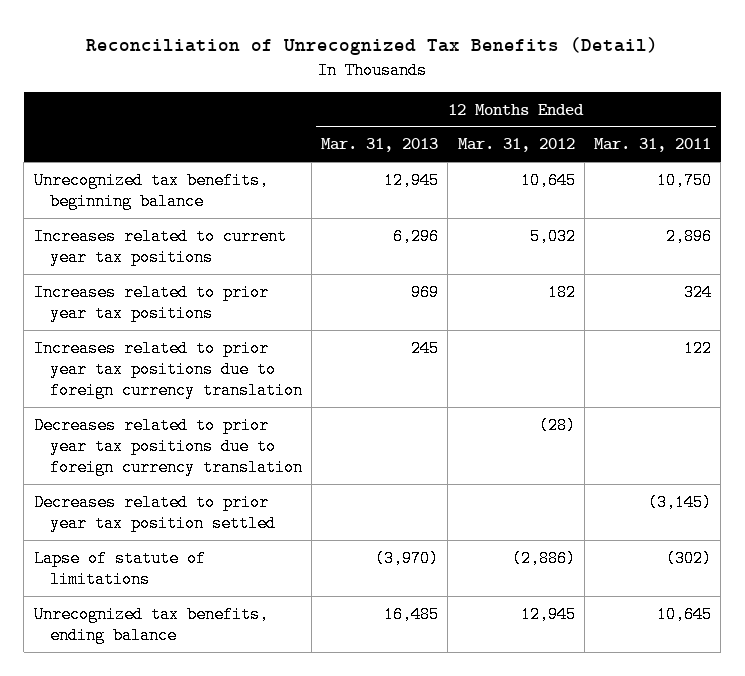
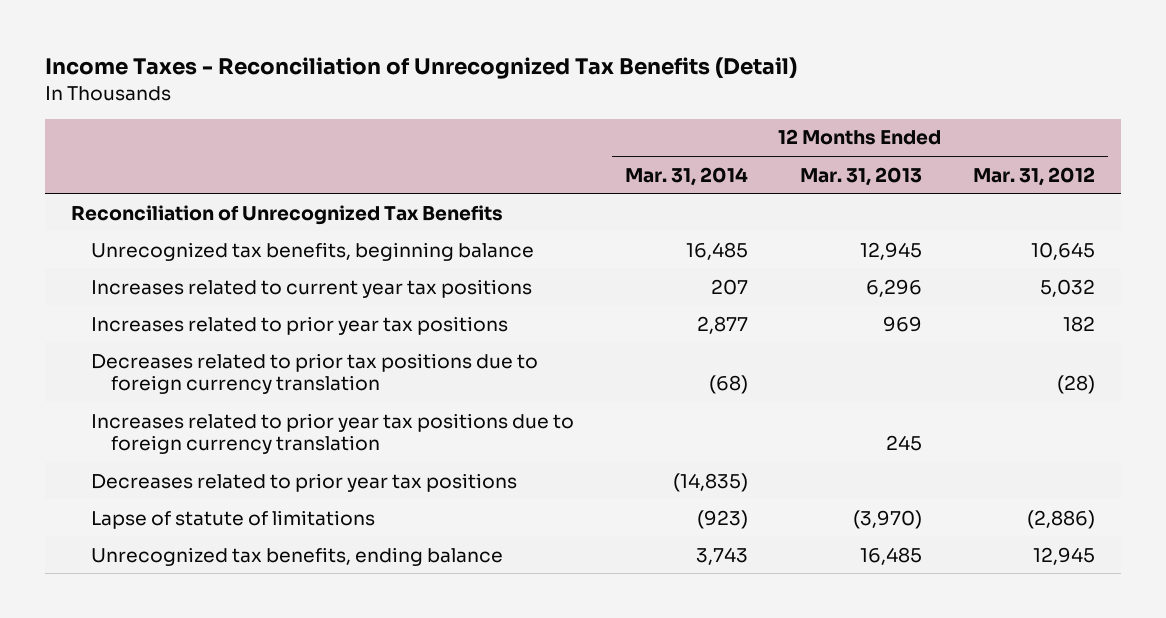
[86,37,659,56] Reconciliation of Unrecognized Tax Benefits (Detail) -> [45,57,798,80] Income Taxes - Reconciliation of Unrecognized Tax Benefits (Detail)
[593,138,711,153] Mar. 31, 2011 -> none
none -> [625,166,749,186] Mar. 31, 2014
none -> [70,204,503,225] Reconciliation of Unrecognized Tax Benefits
none -> [90,352,538,394] Decreases related to prior tax positions due to foreign currency translation
[33,416,303,476] Decreases related to prior year tax positions due to foreign currency translation -> none
[33,493,276,532] Decreases related to prior year tax position settled -> [90,472,517,492] Decreases related to prior year tax positions

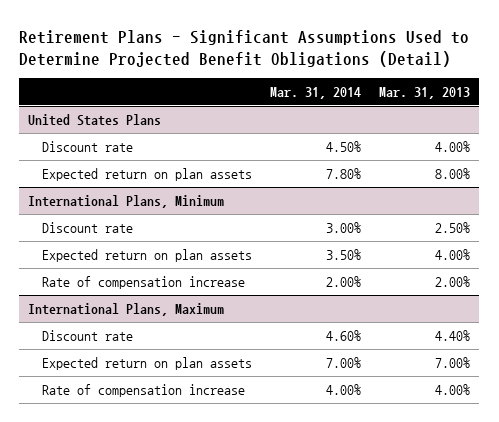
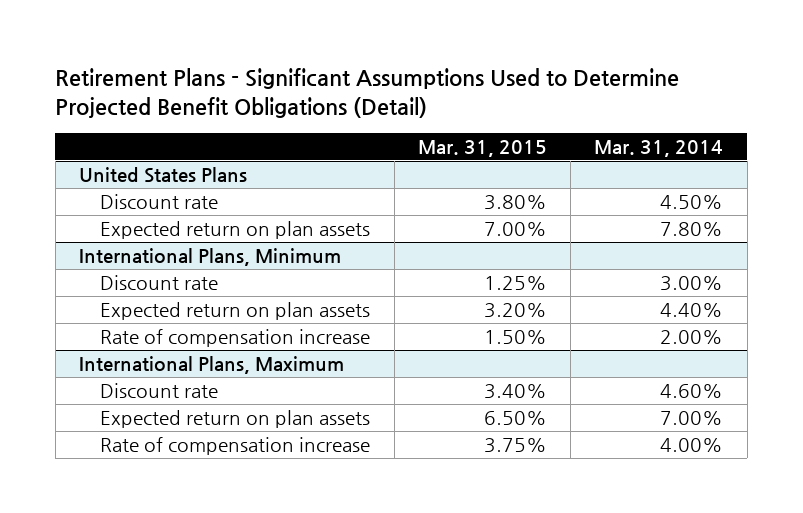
[379,86,471,99] Mar. 31, 2013 -> none
none -> [417,139,547,157] Mar. 31, 2015
[326,248,362,260] 3.50% -> [660,302,724,317] 4.40%

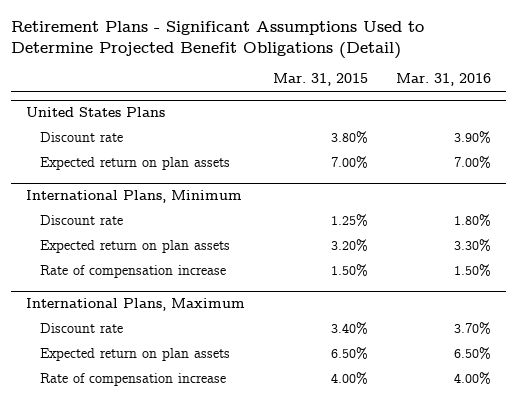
[594,139,724,157] Mar. 31, 2014 -> none
none -> [396,73,492,87] Mar. 31, 2016
[483,437,547,453] 3.75% -> [330,372,368,386] 4.00%

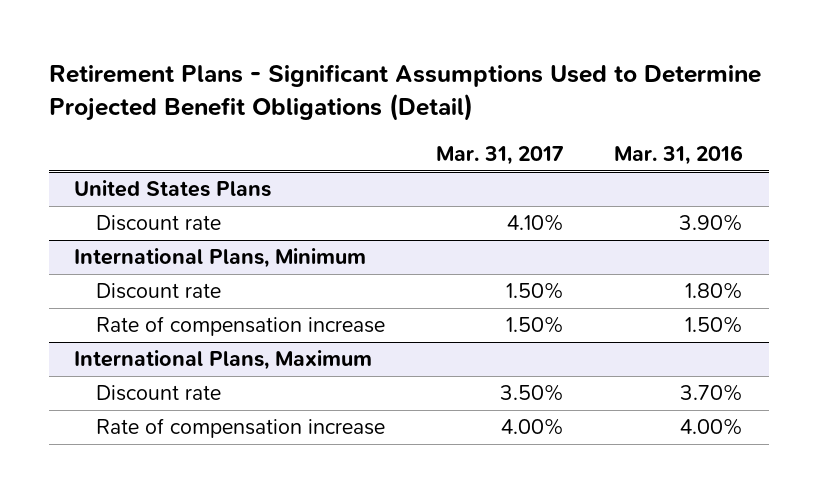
[272,73,368,87] Mar. 31, 2015 -> none
none -> [435,145,564,165] Mar. 31, 2017
[39,157,230,171] Expected return on plan assets -> none
[39,240,230,254] Expected return on plan assets -> none
[39,348,230,362] Expected return on plan assets -> none

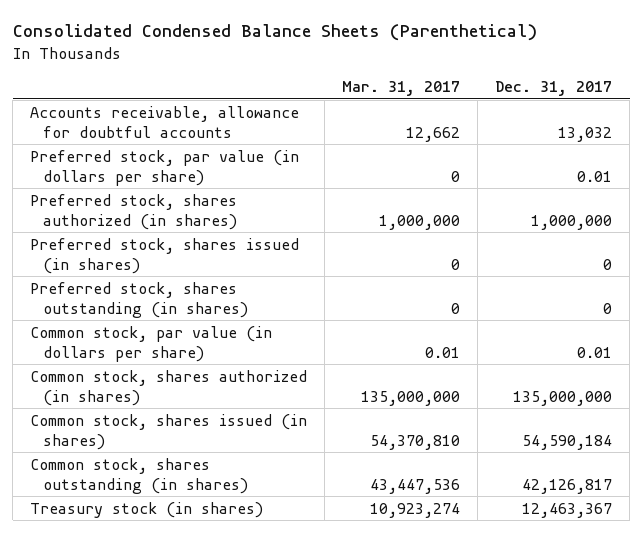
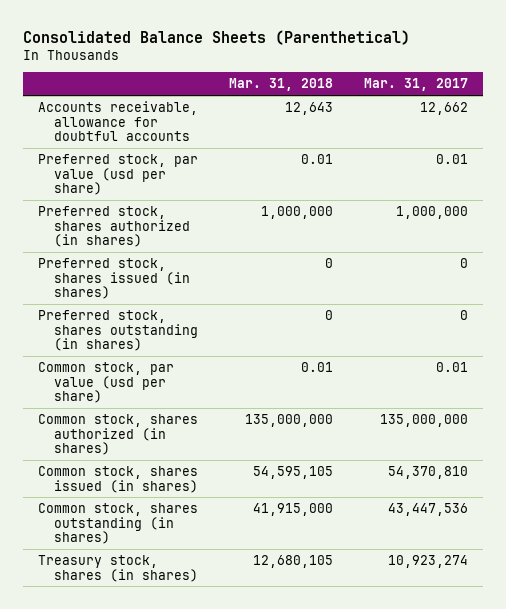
[12,24,537,42] Consolidated Condensed Balance Sheets (Parenthetical) -> [23,29,411,45] Consolidated Balance Sheets (Parenthetical)
[495,80,613,96] Dec. 31, 2017 -> none
none -> [228,78,333,92] Mar. 31, 2018
[30,149,300,186] Preferred stock, par value (in dollars per share) -> [38,153,199,196] Preferred stock, par value (usd per share)
[451,170,461,182] 0 -> [435,153,468,164] 0.01
[30,325,273,362] Common stock, par value (in dollars per share) -> [38,361,175,404] Common stock, par value (usd per share)
[30,501,264,518] Treasury stock (in shares) -> [38,554,199,582] Treasury stock, shares (in shares)

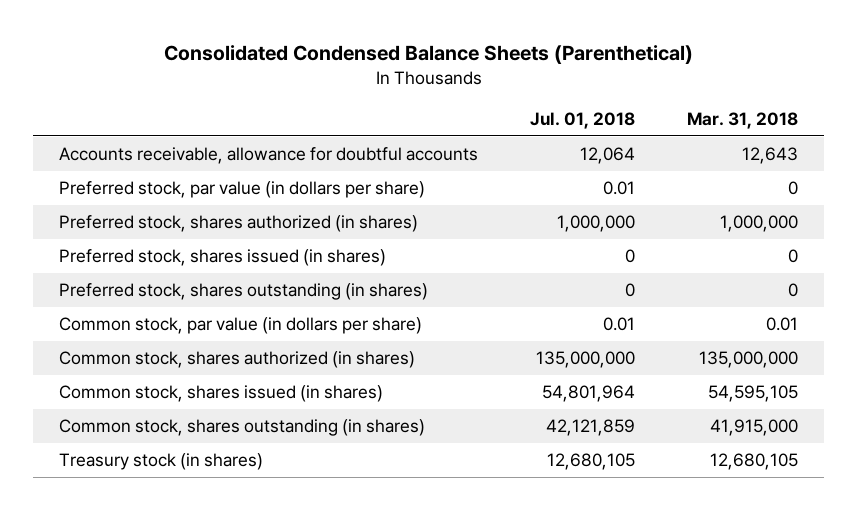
[23,29,411,45] Consolidated Balance Sheets (Parenthetical) -> [163,45,693,65] Consolidated Condensed Balance Sheets (Parenthetical)
[363,78,468,92] Mar. 31, 2017 -> none
none -> [530,111,636,129] Jul. 01, 2018
[38,153,199,196] Preferred stock, par value (usd per share) -> [59,181,426,199] Preferred stock, par value (in dollars per share)
[300,153,333,164] 0.01 -> [788,181,799,196] 0
[38,361,175,404] Common stock, par value (usd per share) -> [59,317,423,335] Common stock, par value (in dollars per share)
[38,554,199,582] Treasury stock, shares (in shares) -> [59,453,264,471] Treasury stock (in shares)

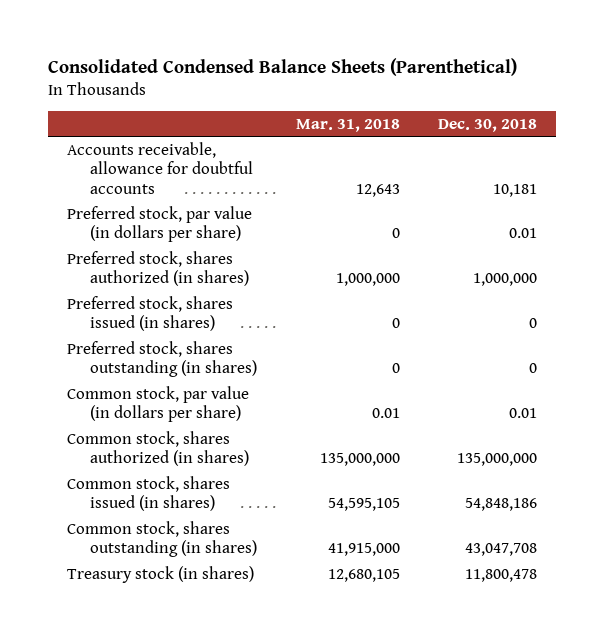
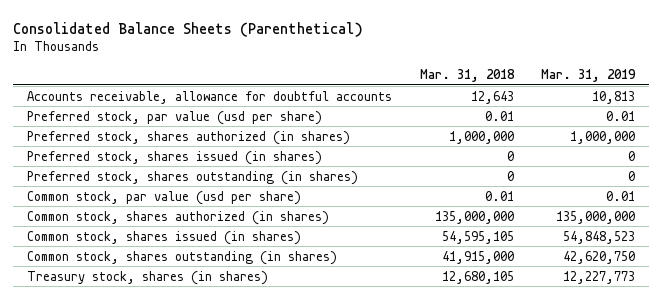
[47,57,517,76] Consolidated Condensed Balance Sheets (Parenthetical) -> [13,21,364,37] Consolidated Balance Sheets (Parenthetical)
[438,118,538,132] Dec. 30, 2018 -> none
none -> [541,69,637,83] Mar. 31, 2019
[66,205,252,243] Preferred stock, par value (in dollars per share) -> [26,110,322,125] Preferred stock, par value (usd per share)
[391,228,400,239] 0 -> [484,110,514,121] 0.01
[66,385,249,423] Common stock, par value (in dollars per share) -> [26,190,301,205] Common stock, par value (usd per share)
[66,565,254,583] Treasury stock (in shares) -> [26,270,268,285] Treasury stock, shares (in shares)

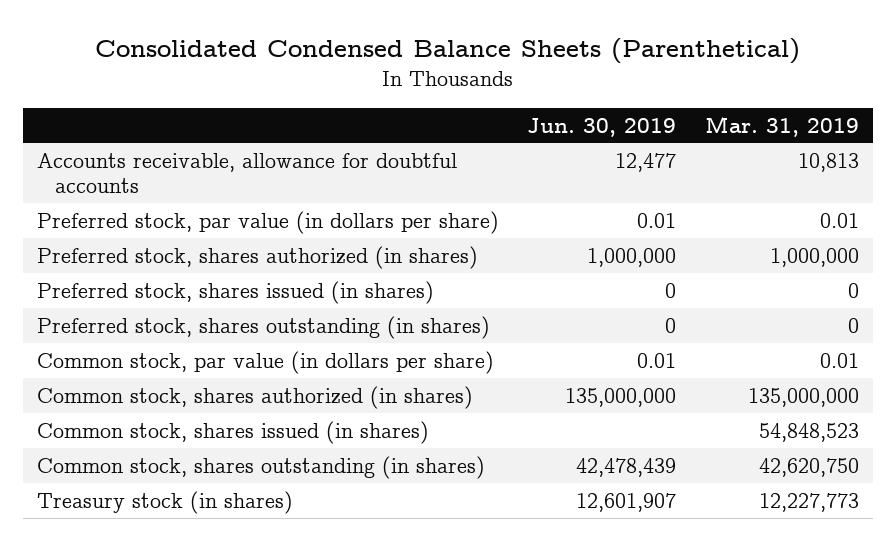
[13,21,364,37] Consolidated Balance Sheets (Parenthetical) -> [94,37,800,64] Consolidated Condensed Balance Sheets (Parenthetical)
[419,69,515,83] Mar. 31, 2018 -> none
none -> [527,117,677,137] Jun. 30, 2019
[26,110,322,125] Preferred stock, par value (usd per share) -> [37,210,500,234] Preferred stock, par value (in dollars per share)
[26,190,301,205] Common stock, par value (usd per share) -> [37,350,495,374] Common stock, par value (in dollars per share)
[26,270,268,285] Treasury stock, shares (in shares) -> [37,490,294,514] Treasury stock (in shares)

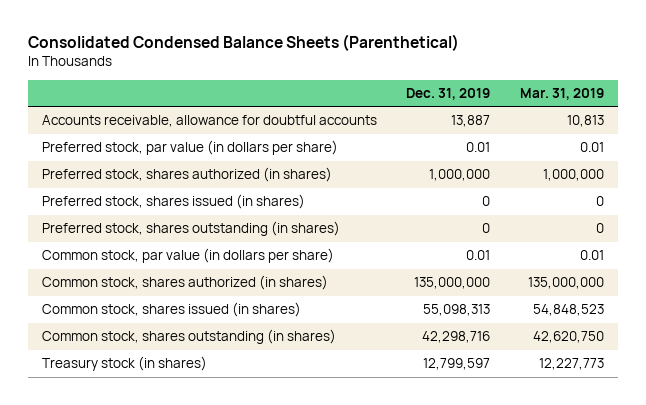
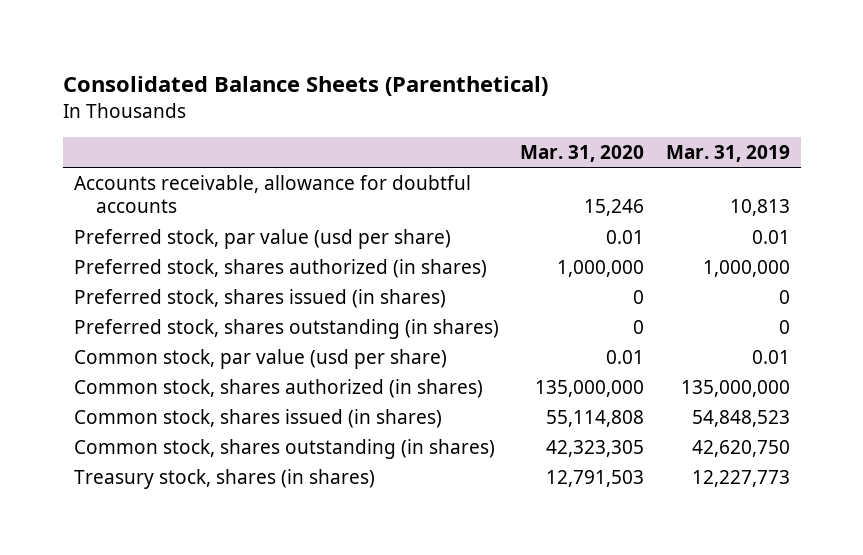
[27,34,459,52] Consolidated Condensed Balance Sheets (Parenthetical) -> [62,76,548,97] Consolidated Balance Sheets (Parenthetical)
[406,88,491,101] Dec. 31, 2019 -> none
none -> [520,144,645,162] Mar. 31, 2020
[42,140,339,156] Preferred stock, par value (in dollars per share) -> [73,228,451,249] Preferred stock, par value (usd per share)
[42,248,335,264] Common stock, par value (in dollars per share) -> [73,348,447,369] Common stock, par value (usd per share)
[42,356,208,372] Treasury stock (in shares) -> [73,468,375,489] Treasury stock, shares (in shares)

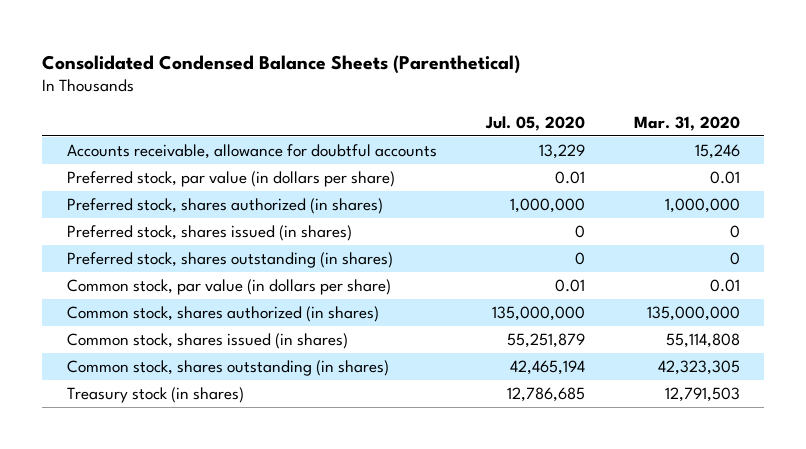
[62,76,548,97] Consolidated Balance Sheets (Parenthetical) -> [42,54,521,74] Consolidated Condensed Balance Sheets (Parenthetical)
[665,144,790,162] Mar. 31, 2019 -> none
none -> [484,115,585,131] Jul. 05, 2020
[73,228,451,249] Preferred stock, par value (usd per share) -> [66,171,395,188] Preferred stock, par value (in dollars per share)
[73,348,447,369] Common stock, par value (usd per share) -> [66,279,391,296] Common stock, par value (in dollars per share)
[73,468,375,489] Treasury stock, shares (in shares) -> [66,387,244,404] Treasury stock (in shares)

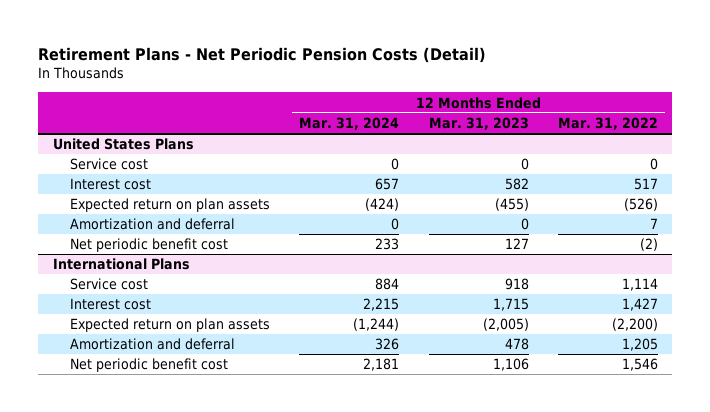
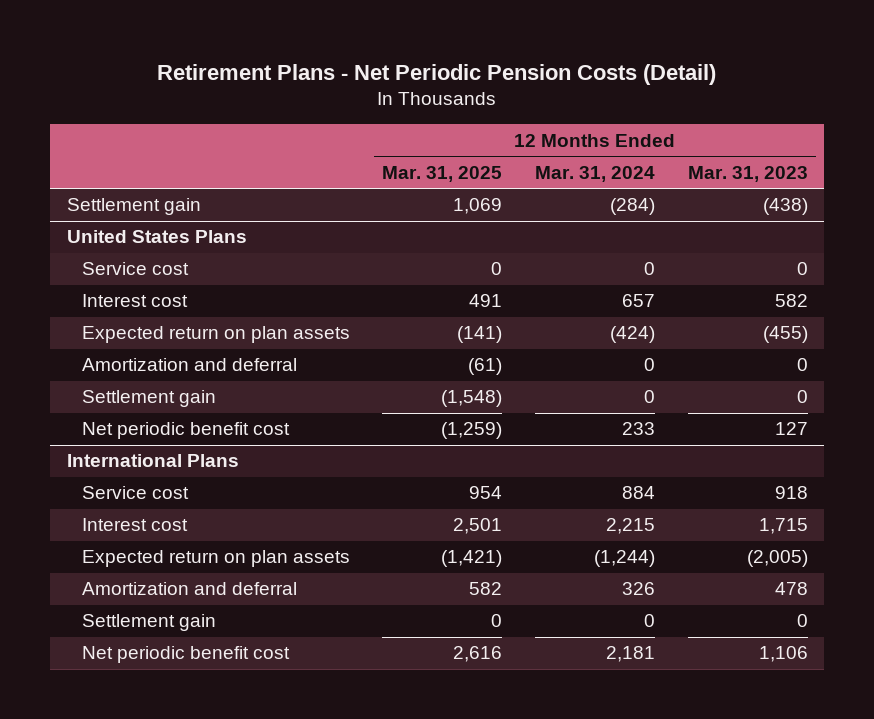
[557,116,658,130] Mar. 31, 2022 -> none
none -> [382,165,503,182] Mar. 31, 2025
none -> [66,198,201,216] Settlement gain
none -> [81,390,216,408] Settlement gain
none -> [81,614,216,632] Settlement gain

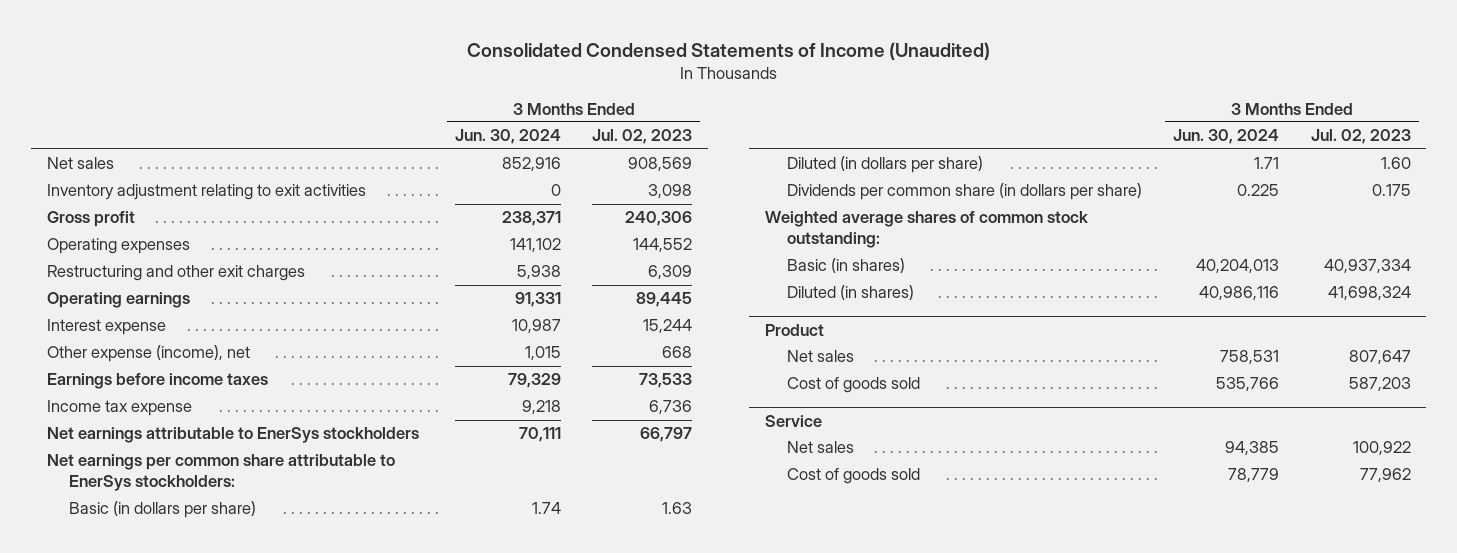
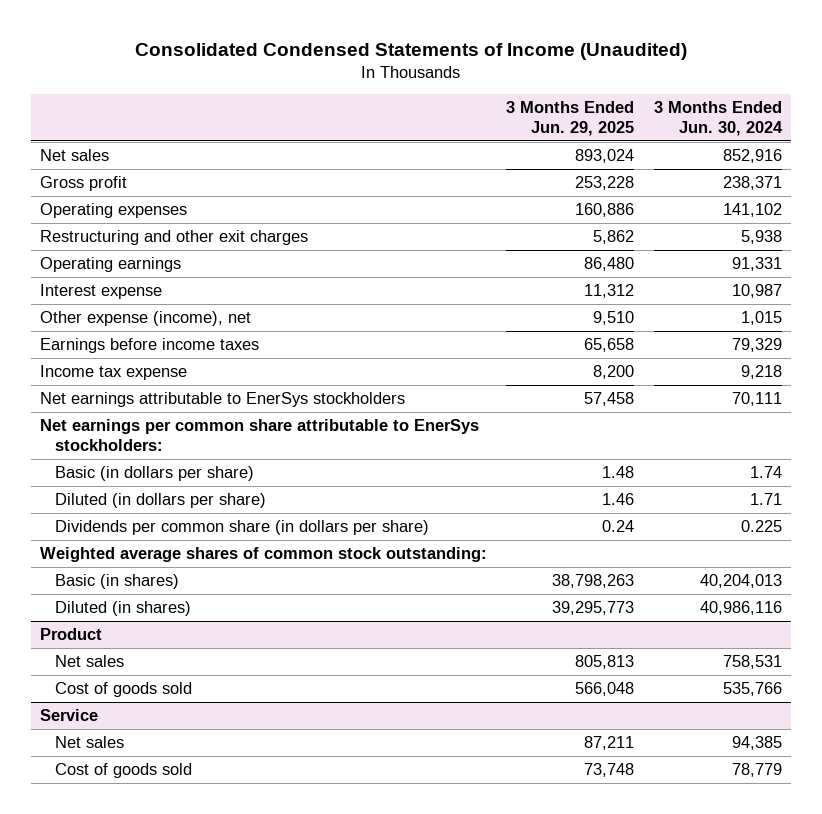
[592,129,693,145] Jul. 02, 2023 -> none
none -> [506,101,635,137] 3 Months Ended Jun. 29, 2025
[46,184,366,201] Inventory adjustment relating to exit activities -> none

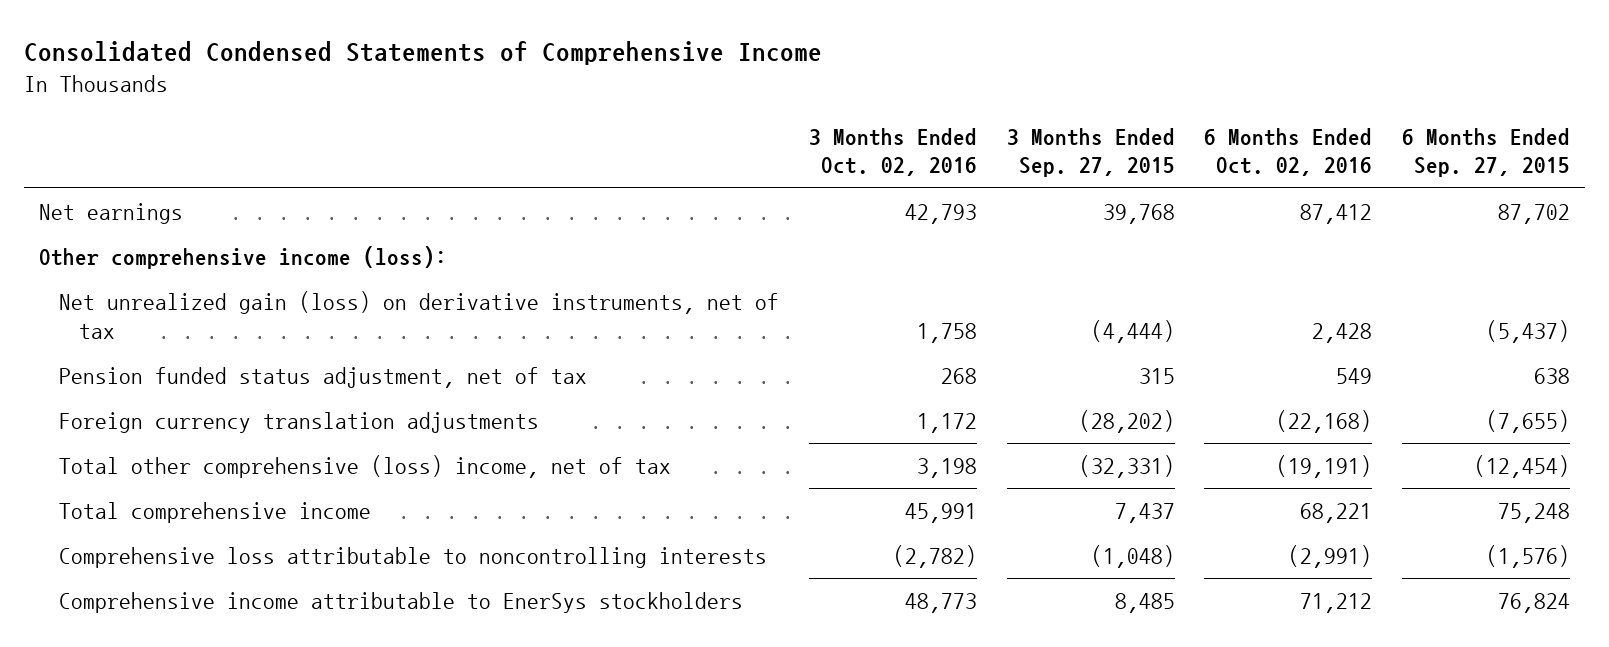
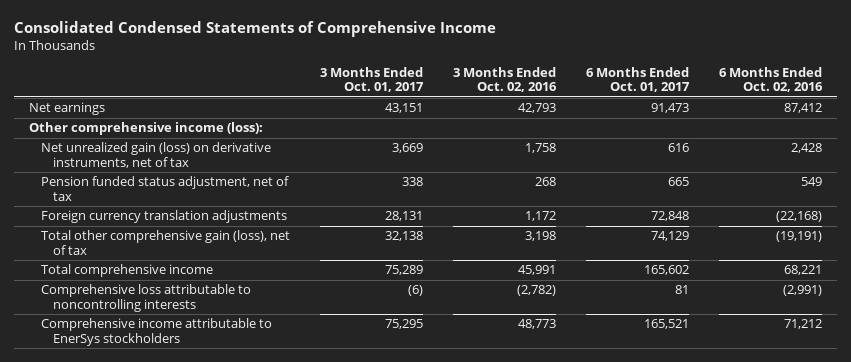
[1006,127,1175,178] 3 Months Ended Sep. 27, 2015 -> none
[1401,127,1570,178] 6 Months Ended Sep. 27, 2015 -> none
none -> [320,66,425,93] 3 Months Ended Oct. 01, 2017
none -> [586,66,691,93] 6 Months Ended Oct. 01, 2017
[59,454,672,478] Total other comprehensive (loss) income, net of tax -> [40,230,290,255] Total other comprehensive gain (loss), net of tax

